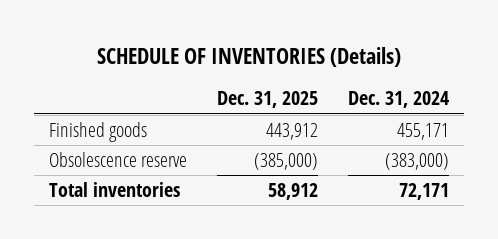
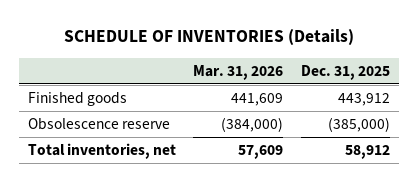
[348,91,450,109] Dec. 31, 2024 -> none
none -> [193,64,284,80] Mar. 31, 2026
[49,182,181,198] Total inventories -> [27,142,176,159] Total inventories, net

